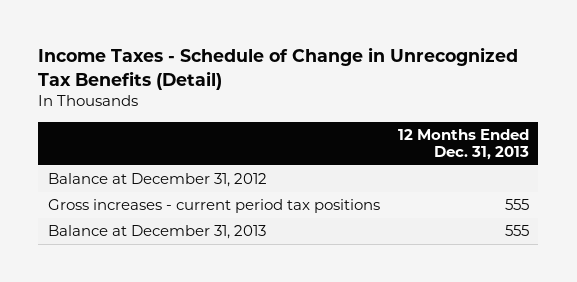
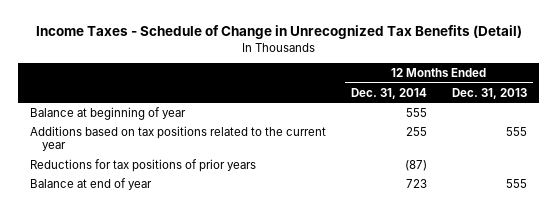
none -> [351,87,428,99] Dec. 31, 2014
[47,173,267,188] Balance at December 31, 2012 -> [30,106,187,120] Balance at beginning of year
[47,199,380,214] Gross increases - current period tax positions -> [30,125,327,152] Additions based on tax positions related to the current year
none -> [30,158,257,172] Reductions for tax positions of prior years
[47,225,266,240] Balance at December 31, 2013 -> [30,177,153,190] Balance at end of year

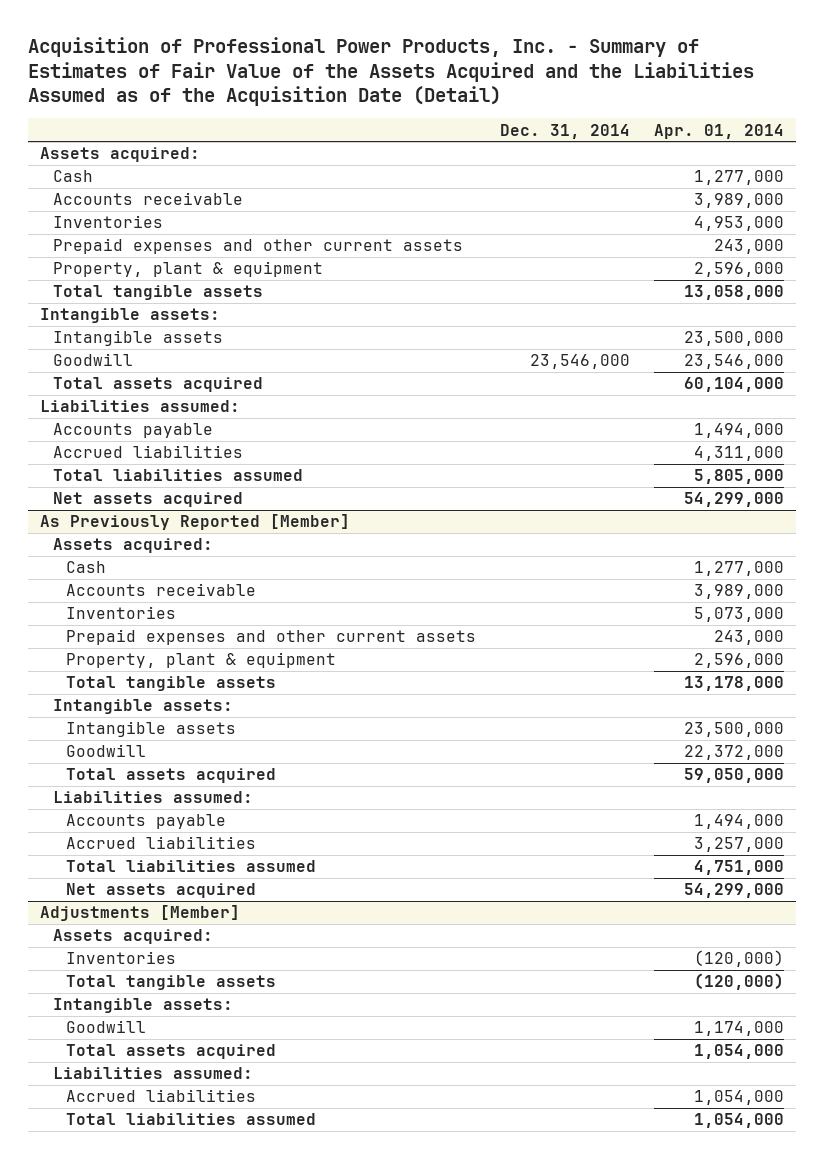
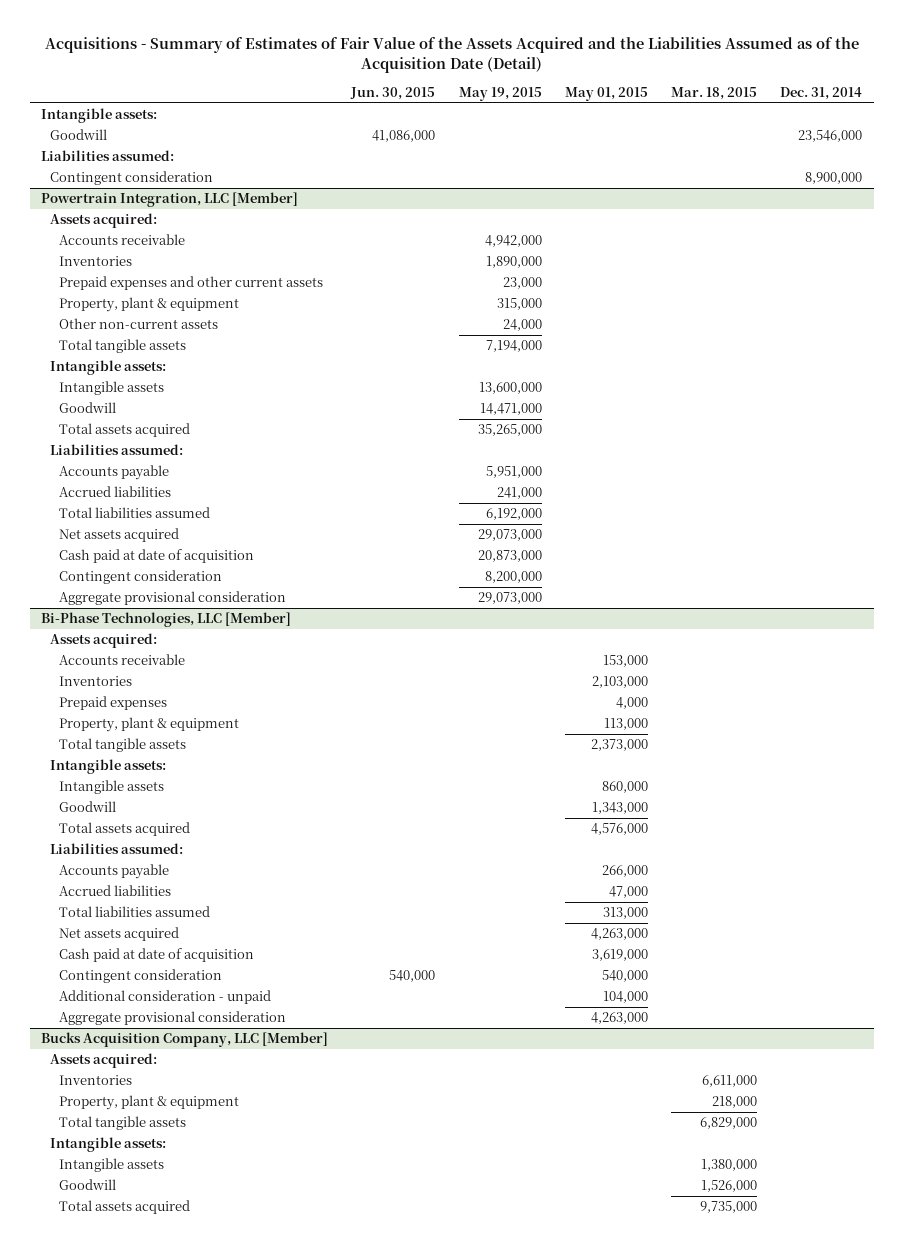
[27,36,754,107] Acquisition of Professional Power Products, Inc. - Summary of Estimates of Fair Value of the Assets Acquired and the Liabilities Assumed as of the Acquisition Date (Detail) -> [44,37,859,74] Acquisitions - Summary of Estimates of Fair Value of the Assets Acquired and the Liabilities Assumed as of the Acquisition Date (Detail)
[654,123,785,139] Apr. 01, 2014 -> none
none -> [350,87,436,101] Jun. 30, 2015
none -> [458,87,542,102] May 19, 2015
none -> [564,87,648,102] May 01, 2015
none -> [671,87,758,101] Mar. 18, 2015
[40,147,201,163] Assets acquired: -> none
[52,170,93,183] Cash -> none
[52,192,243,206] Accounts receivable -> none
[52,215,163,229] Inventories -> none
[52,238,463,255] Prepaid expenses and other current assets -> none
[52,261,323,278] Property, plant & equipment -> none
[52,285,263,301] Total tangible assets -> none
[52,330,223,347] Intangible assets -> none
[52,377,263,393] Total assets acquired -> none
[52,423,213,439] Accounts payable -> none
[52,445,243,459] Accrued liabilities -> none
[52,469,303,482] Total liabilities assumed -> none
[52,492,243,508] Net assets acquired -> none
[40,514,351,531] As Previously Reported [Member] -> none
[52,538,213,554] Assets acquired: -> none
[65,561,106,574] Cash -> none
[65,583,256,597] Accounts receivable -> none
[65,606,176,620] Inventories -> none
[65,629,476,646] Prepaid expenses and other current assets -> none
[65,652,336,669] Property, plant & equipment -> none
[65,676,276,692] Total tangible assets -> none
[52,699,233,715] Intangible assets: -> none
[65,721,236,738] Intangible assets -> none
[65,744,146,758] Goodwill -> none
[65,768,276,784] Total assets acquired -> none
[52,791,253,804] Liabilities assumed: -> none
[65,814,226,830] Accounts payable -> none
[65,836,256,850] Accrued liabilities -> none
[65,860,316,873] Total liabilities assumed -> none
[65,883,256,899] Net assets acquired -> none
[40,905,241,922] Adjustments [Member] -> none
[52,929,213,945] Assets acquired: -> none
[65,951,176,965] Inventories -> none
[65,975,276,991] Total tangible assets -> none
[52,998,233,1014] Intangible assets: -> none
[65,1020,146,1034] Goodwill -> none
[65,1044,276,1060] Total assets acquired -> none
[52,1067,253,1080] Liabilities assumed: -> none
[65,1089,256,1103] Accrued liabilities -> none
[65,1113,316,1126] Total liabilities assumed -> none
none -> [50,171,214,186] Contingent consideration
none -> [41,192,299,208] Powertrain Integration, LLC [Member]
none -> [50,213,158,229] Assets acquired:
none -> [59,234,186,246] Accounts receivable
none -> [59,256,133,267] Inventories
none -> [59,276,324,291] Prepaid expenses and other current assets
none -> [59,297,240,313] Property, plant & equipment
none -> [59,318,219,330] Other non-current assets
none -> [59,339,187,354] Total tangible assets
none -> [50,360,167,376] Intangible assets:
none -> [59,381,165,396] Intangible assets
none -> [59,402,117,414] Goodwill
none -> [59,423,191,438] Total assets acquired
none -> [50,444,184,456] Liabilities assumed:
none -> [59,465,170,481] Accounts payable
none -> [59,486,172,498] Accrued liabilities
none -> [59,507,211,519] Total liabilities assumed
none -> [59,528,180,543] Net assets acquired
none -> [59,549,255,564] Cash paid at date of acquisition
none -> [59,570,223,585] Contingent consideration
none -> [59,591,287,606] Aggregate provisional consideration
none -> [41,612,292,628] Bi-Phase Technologies, LLC [Member]
none -> [50,633,158,649] Assets acquired:
none -> [59,654,186,666] Accounts receivable
none -> [59,676,133,687] Inventories
none -> [59,696,168,711] Prepaid expenses
none -> [59,717,240,733] Property, plant & equipment
none -> [59,738,187,753] Total tangible assets
none -> [50,759,167,775] Intangible assets:
none -> [59,780,165,795] Intangible assets
none -> [59,801,117,813] Goodwill
none -> [59,822,191,837] Total assets acquired
none -> [50,843,184,855] Liabilities assumed:
none -> [59,864,170,880] Accounts payable
none -> [59,885,172,897] Accrued liabilities
none -> [59,906,211,918] Total liabilities assumed
none -> [59,927,180,942] Net assets acquired
none -> [59,948,255,963] Cash paid at date of acquisition
none -> [59,969,223,984] Contingent consideration
none -> [59,990,272,1005] Additional consideration - unpaid
none -> [59,1011,287,1026] Aggregate provisional consideration
none -> [41,1032,329,1048] Bucks Acquisition Company, LLC [Member]
none -> [50,1053,158,1069] Assets acquired:
none -> [59,1075,133,1086] Inventories
none -> [59,1095,240,1111] Property, plant & equipment
none -> [59,1116,187,1131] Total tangible assets
none -> [50,1137,167,1153] Intangible assets:
none -> [59,1158,165,1173] Intangible assets
none -> [59,1179,117,1191] Goodwill
none -> [59,1200,191,1215] Total assets acquired

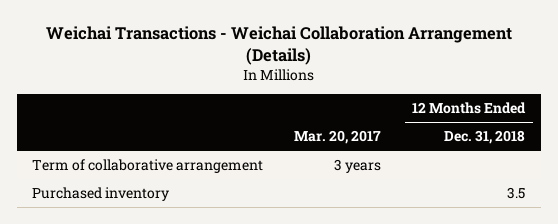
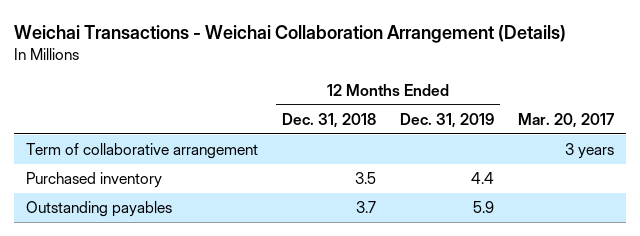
none -> [400,113,495,129] Dec. 31, 2019
none -> [26,201,173,218] Outstanding payables

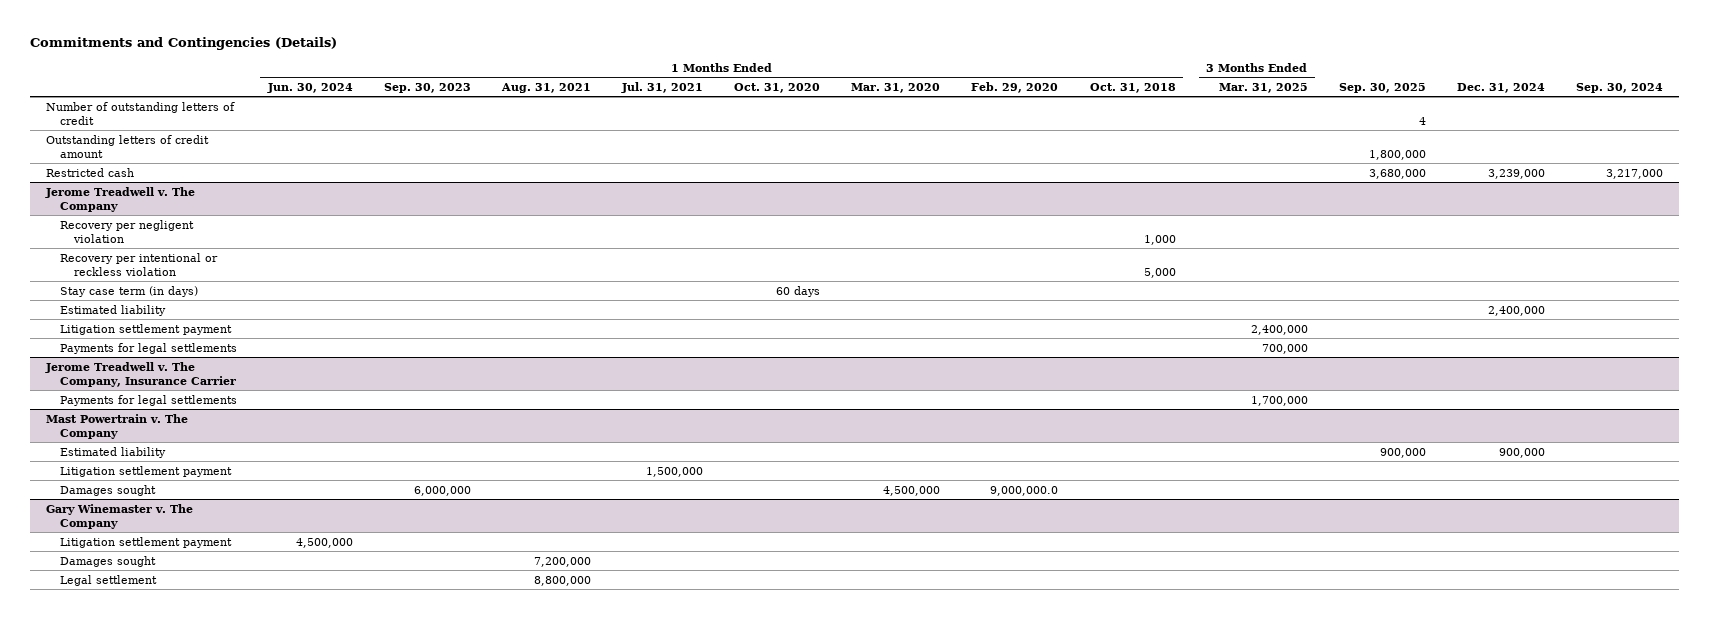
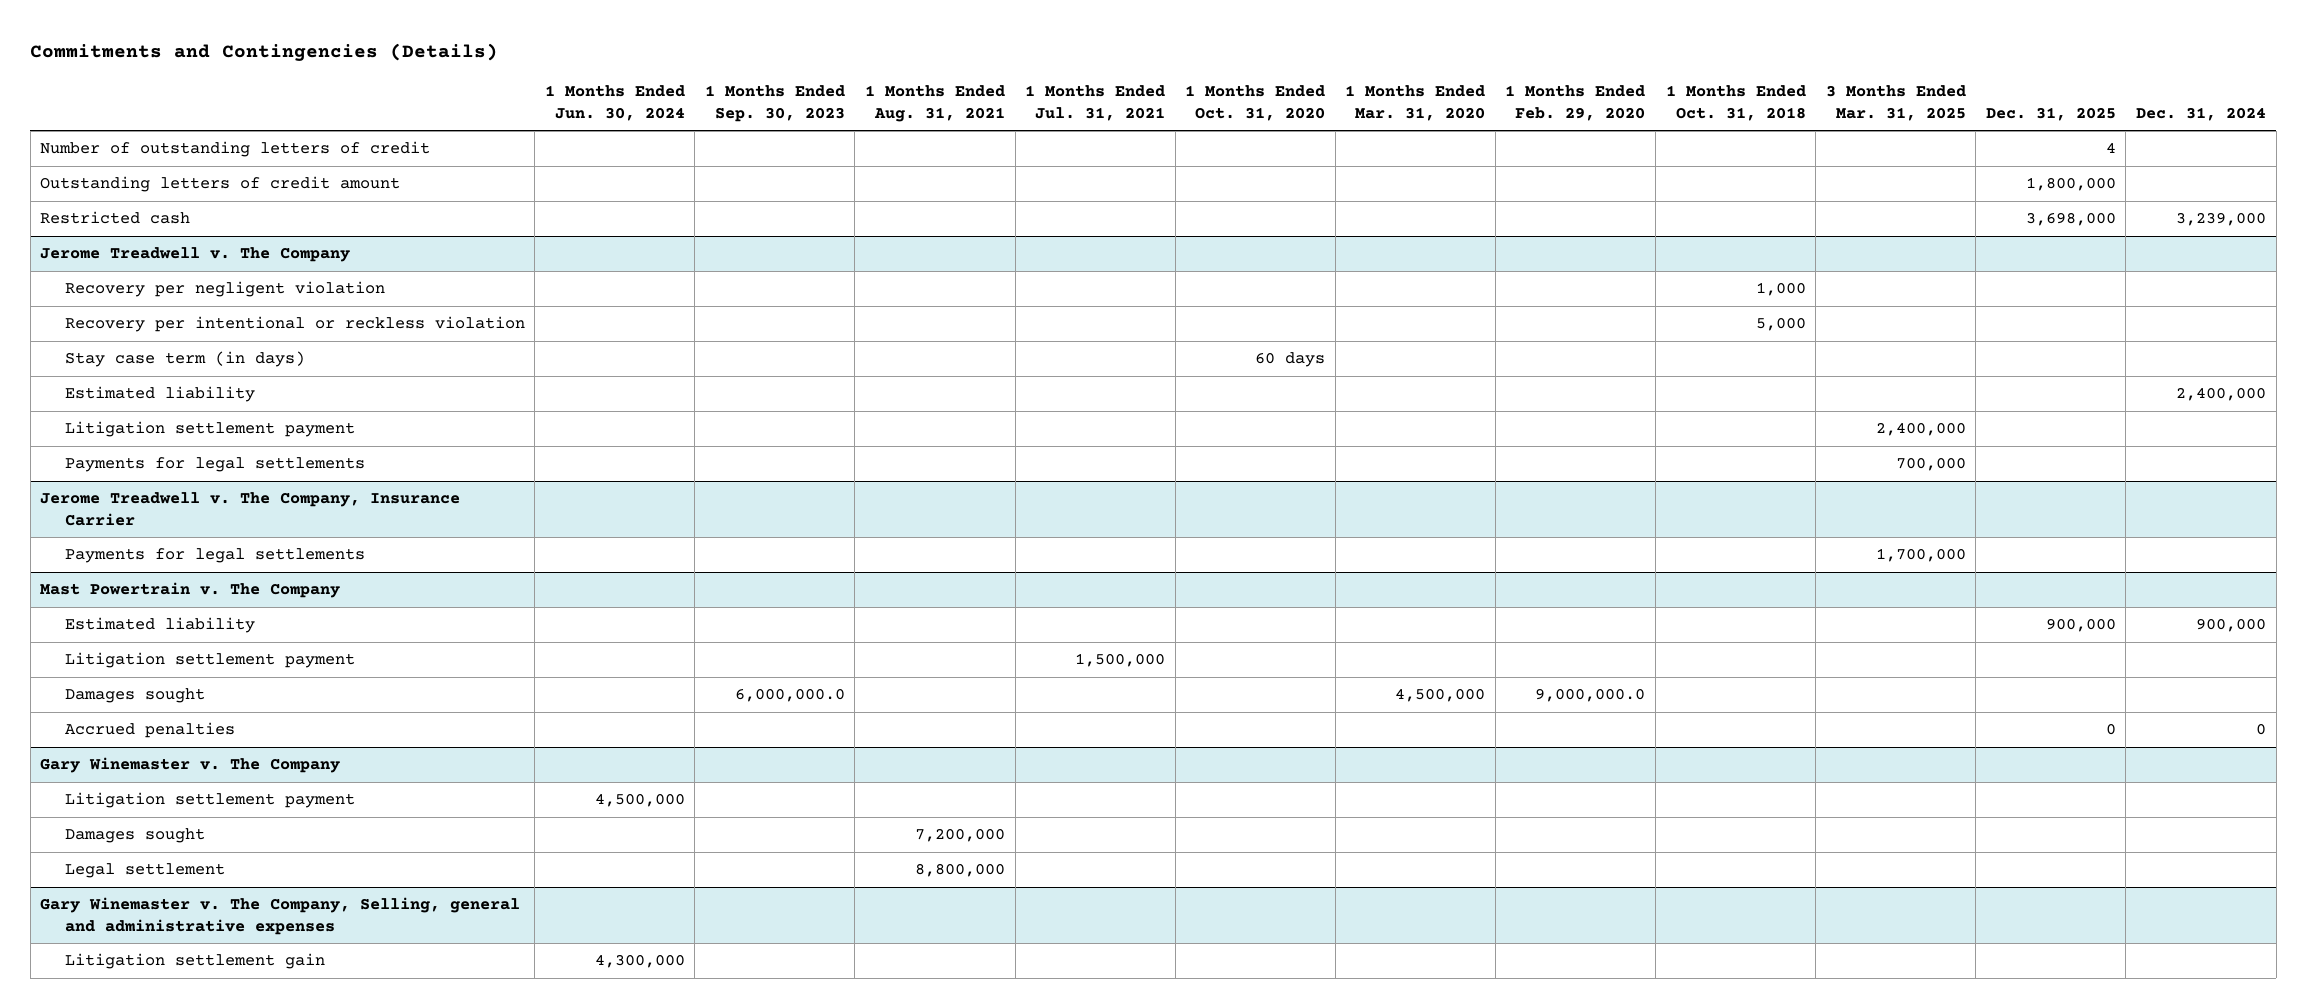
[1338,82,1426,93] Sep. 30, 2025 -> none
[1576,82,1664,93] Sep. 30, 2024 -> none
none -> [1985,106,2116,121] Dec. 31, 2025
[413,485,471,496] 6,000,000 -> [734,688,845,703] 6,000,000.0
none -> [64,722,235,739] Accrued penalties
none -> [40,897,521,935] Gary Winemaster v. The Company, Selling, general and administrative expenses
none -> [64,953,325,970] Litigation settlement gain

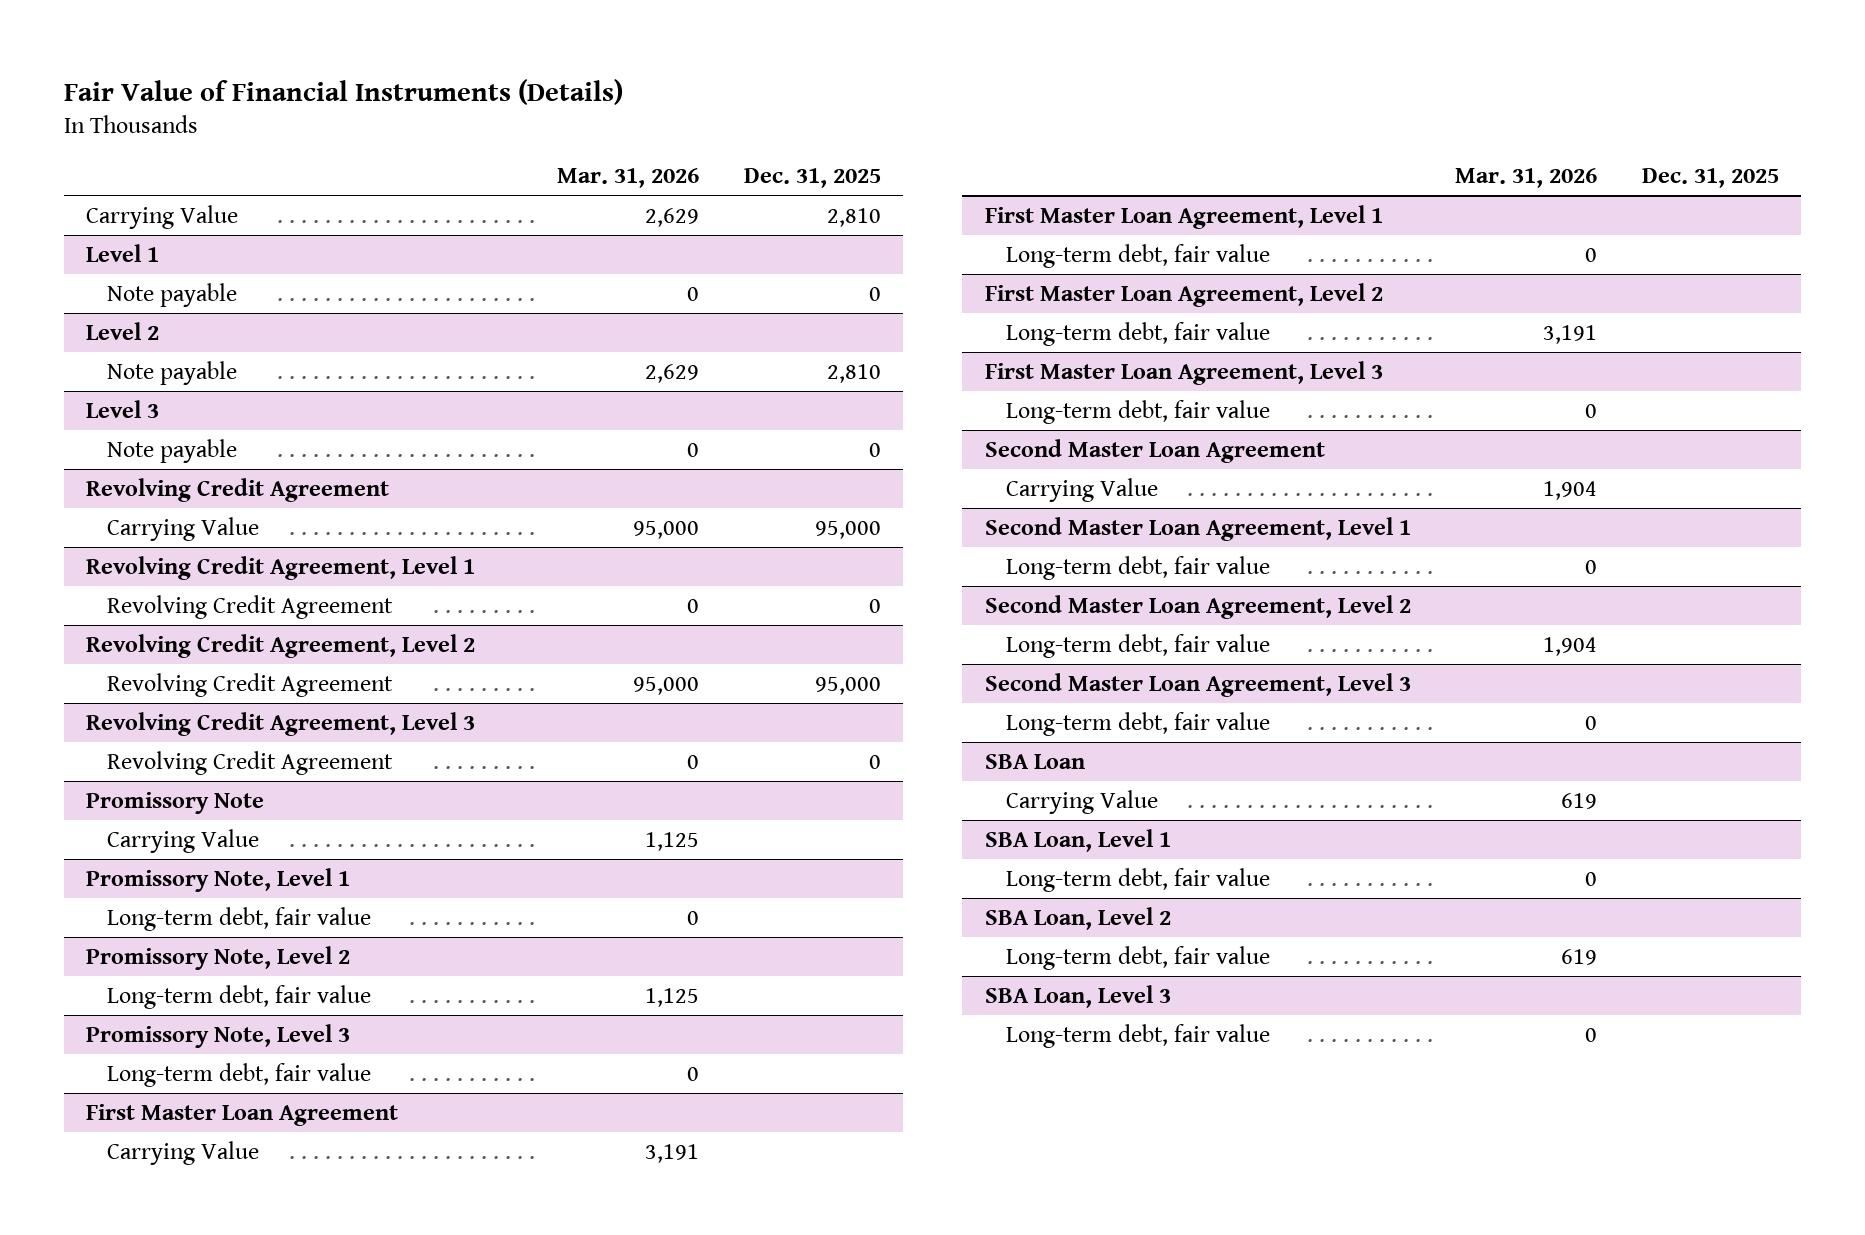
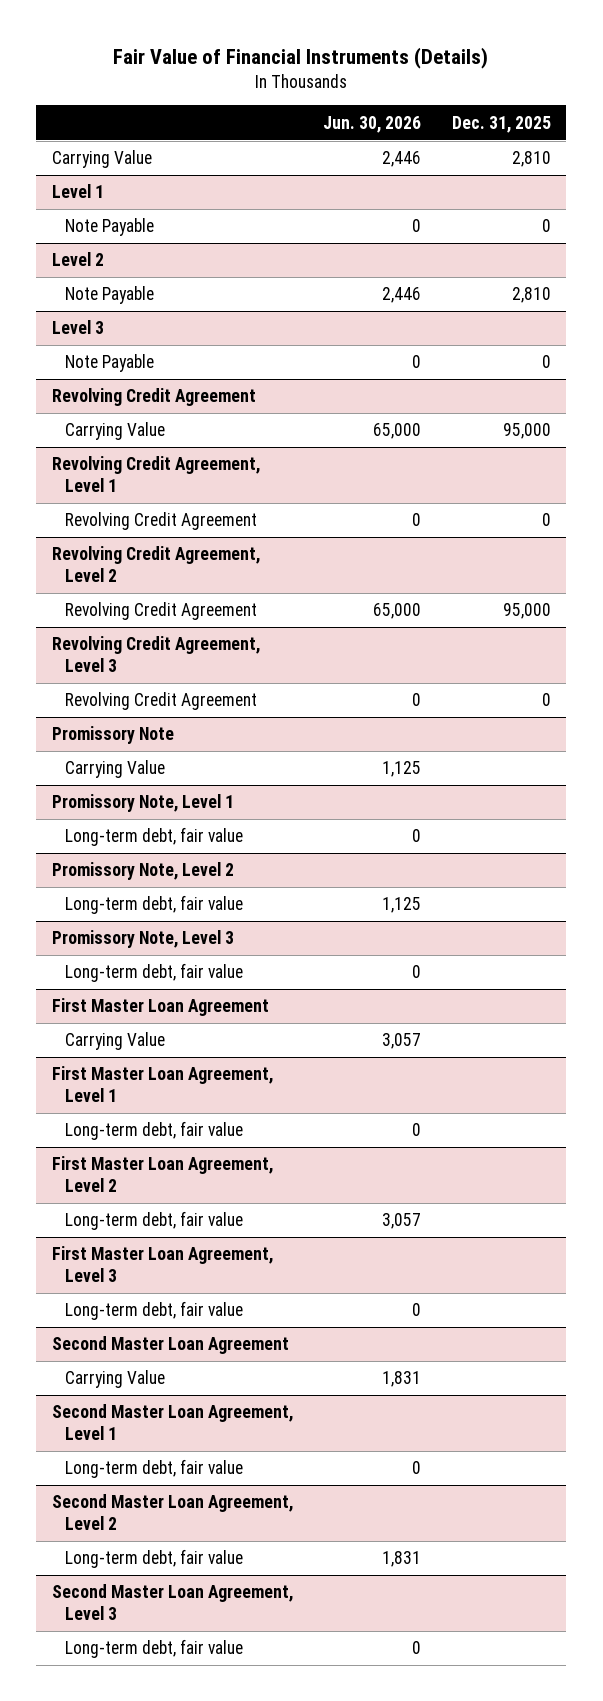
[556,168,699,189] Mar. 31, 2026 -> none
none -> [323,115,422,133] Jun. 30, 2026
[107,282,238,307] Note payable -> [64,218,154,237] Note Payable
[107,360,238,385] Note payable -> [64,286,154,305] Note Payable
[107,438,238,463] Note payable -> [64,354,154,373] Note Payable
[984,753,1085,769] SBA Loan -> none
[1005,789,1158,814] Carrying Value -> none
[984,828,1171,852] SBA Loan, Level 1 -> none
[1005,867,1270,892] Long-term debt, fair value -> none
[984,906,1171,930] SBA Loan, Level 2 -> none
[1005,945,1270,970] Long-term debt, fair value -> none
[984,984,1171,1008] SBA Loan, Level 3 -> none
[1005,1023,1270,1048] Long-term debt, fair value -> none

